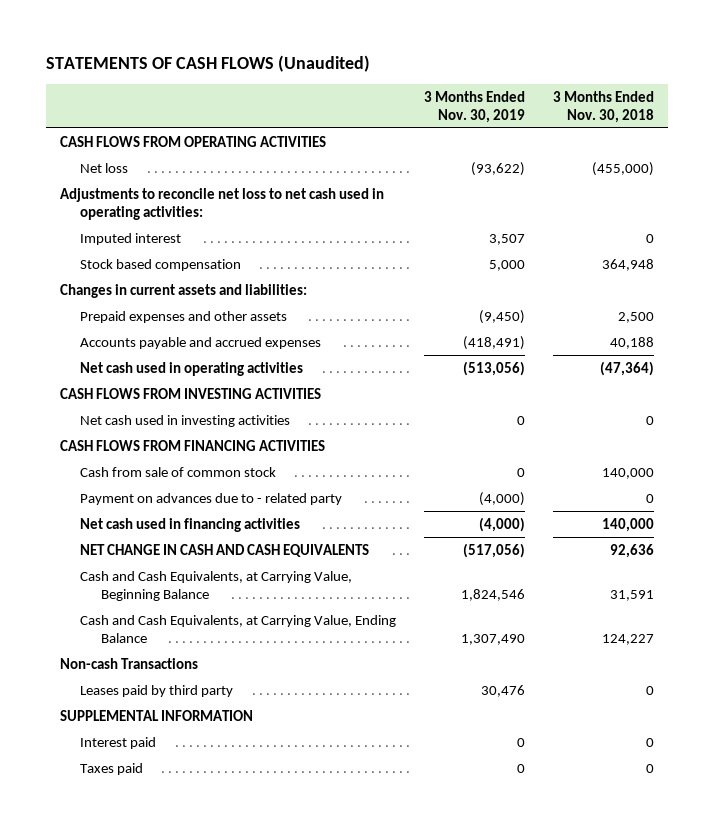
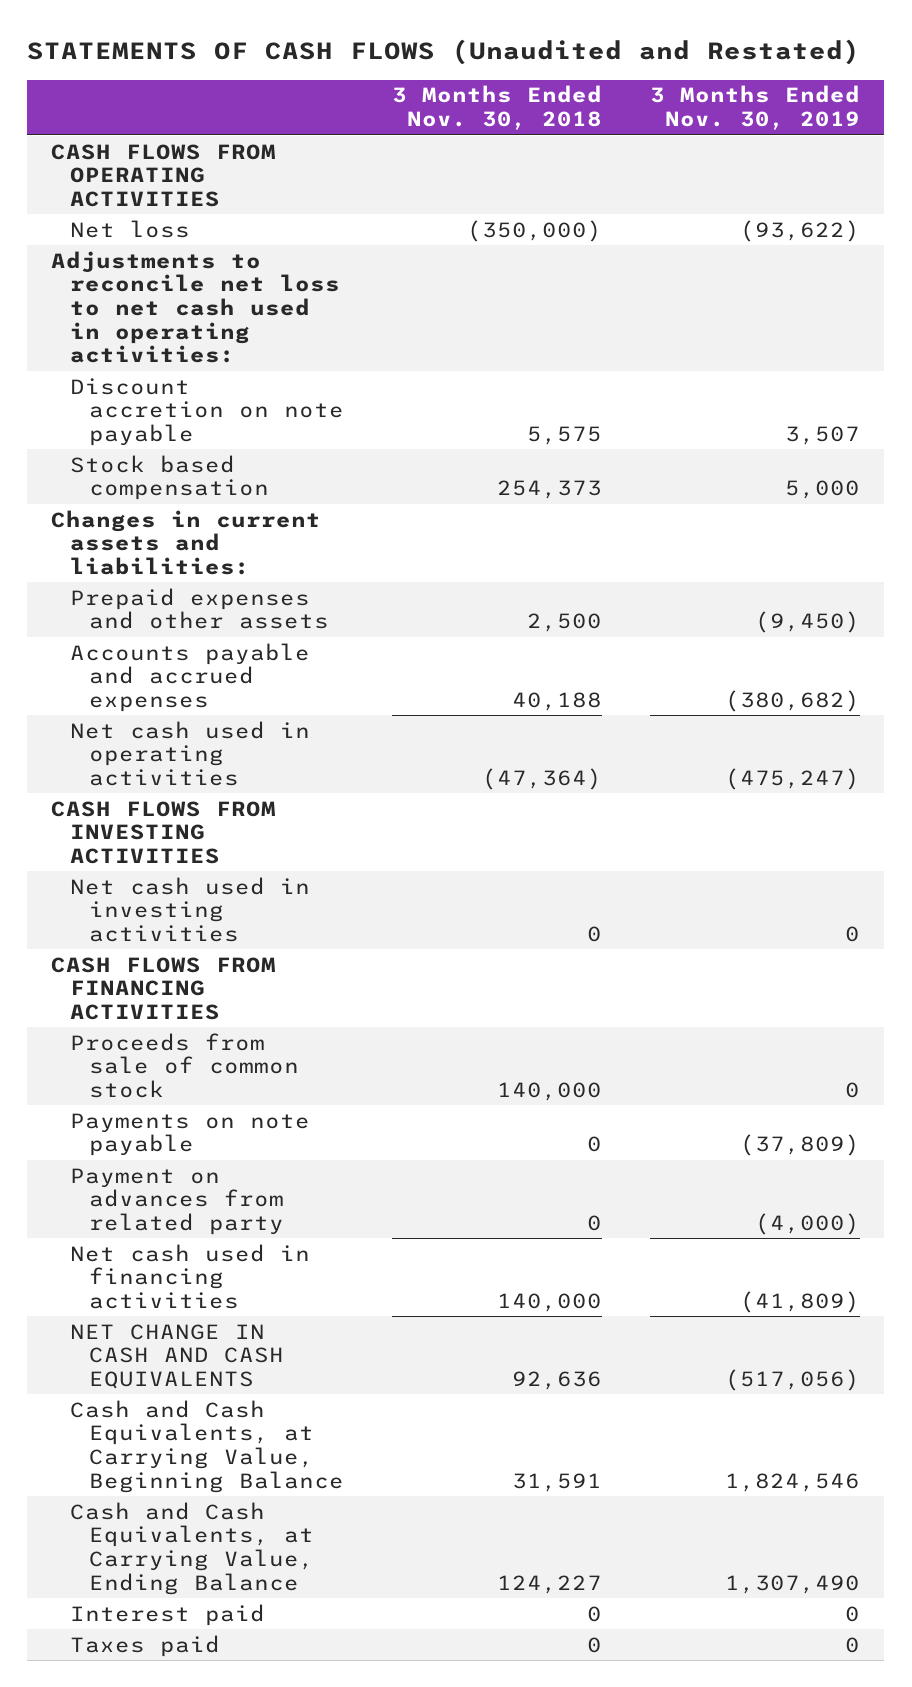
[45,54,370,72] STATEMENTS OF CASH FLOWS (Unaudited) -> [27,39,861,66] STATEMENTS OF CASH FLOWS (Unaudited and Restated)
[591,162,654,177] (455,000) -> [466,219,602,242] (350,000)
[80,233,182,246] Imputed interest -> none
none -> [70,377,344,447] Discount accretion on note payable
[601,259,654,272] 364,948 -> [496,480,602,500] 254,373
[463,336,526,351] (418,491) -> [725,690,861,713] (380,682)
[463,361,526,377] (513,056) -> [725,768,861,791] (475,247)
[80,467,277,478] Cash from sale of common stock -> [70,1032,299,1099] Proceeds from sale of common stock
[80,493,343,506] Payment on advances due to - related party -> [70,1112,311,1157] Payments on note payable
[479,492,526,507] (4,000) -> [740,1134,861,1157] (37,809)
none -> [70,1167,284,1236] Payment on advances from related party
[479,517,526,533] (4,000) -> [740,1291,861,1314] (41,809)
[59,658,198,670] Non-cash Transactions -> none
[80,685,234,698] Leases paid by third party -> none
[59,710,253,722] SUPPLEMENTAL INFORMATION -> none

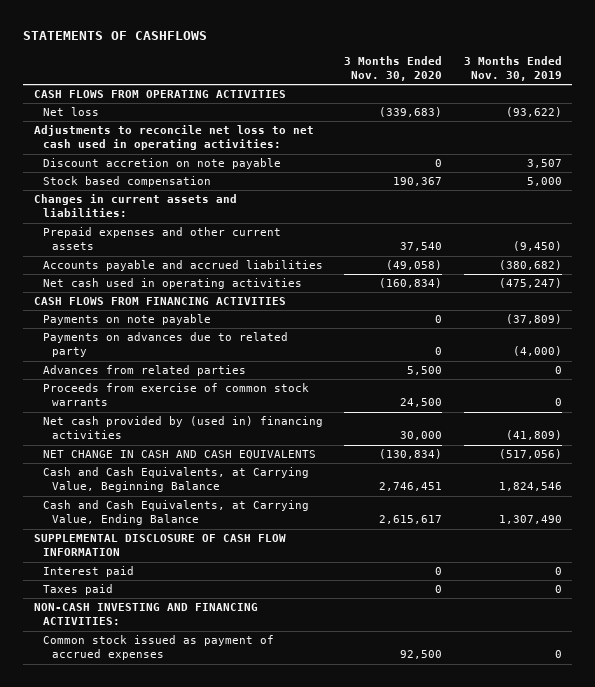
[27,39,861,66] STATEMENTS OF CASH FLOWS (Unaudited and Restated) -> [23,31,208,41] STATEMENTS OF CASHFLOWS
[391,85,602,131] 3 Months Ended Nov. 30, 2018 -> none
none -> [344,55,443,81] 3 Months Ended Nov. 30, 2020
[70,587,329,630] Prepaid expenses and other assets -> [42,227,281,251] Prepaid expenses and other current assets
[70,642,311,713] Accounts payable and accrued expenses -> [42,260,323,272] Accounts payable and accrued liabilities
[51,800,277,865] CASH FLOWS FROM INVESTING ACTIVITIES -> none
[70,876,311,943] Net cash used in investing activities -> none
[70,1032,299,1099] Proceeds from sale of common stock -> none
[70,1167,284,1236] Payment on advances from related party -> [42,332,288,358] Payments on advances due to related party
none -> [42,365,246,377] Advances from related parties
none -> [42,383,309,407] Proceeds from exercise of common stock warrants
[70,1243,311,1310] Net cash used in financing activities -> [42,416,323,440] Net cash provided by (used in) financing activities
none -> [33,534,286,557] SUPPLEMENTAL DISCLOSURE OF CASH FLOW INFORMATION
none -> [33,603,258,626] NON-CASH INVESTING AND FINANCING ACTIVITIES:
none -> [42,635,274,661] Common stock issued as payment of accrued expenses

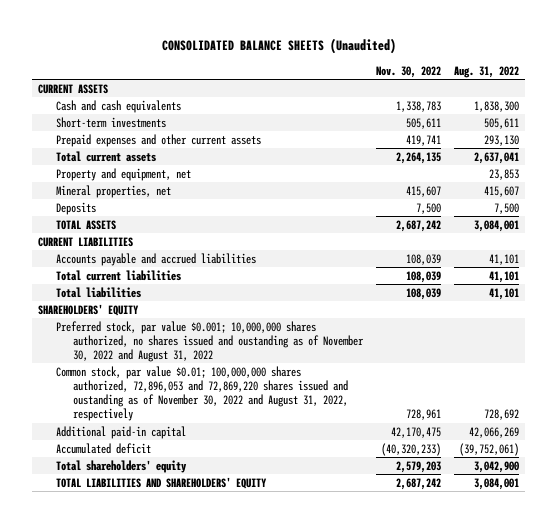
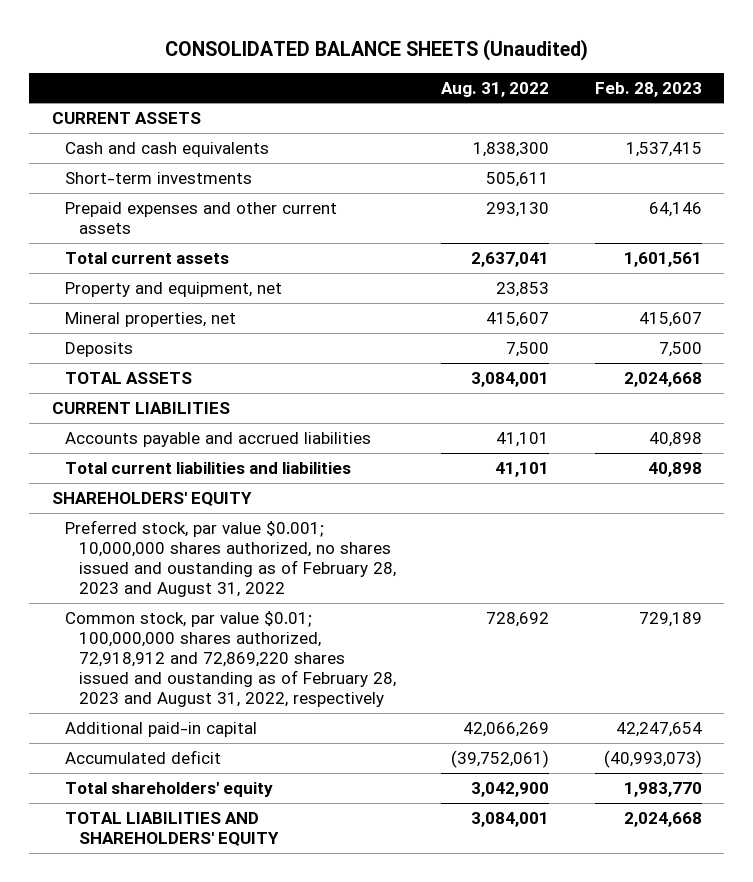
[376,65,442,78] Nov. 30, 2022 -> none
none -> [594,81,702,97] Feb. 28, 2023
[55,286,141,298] Total liabilities -> none
[55,269,181,281] Total current liabilities -> [65,461,352,474] Total current liabilities and liabilities
[55,320,365,363] Preferred stock, par value $0.001; 10,000,000 shares authorized, no shares issued and oustanding as of November 30, 2022 and August 31, 2022 -> [65,519,396,597] Preferred stock, par value $0.001; 10,000,000 shares authorized, no shares issued and oustanding as of February 28, 2023 and August 31, 2022
[55,365,349,422] Common stock, par value $0.01; 100,000,000 shares authorized, 72,896,053 and 72,869,220 shares issued and oustanding as of November 30, 2022 and August 31, 2022, respectively -> [65,610,396,707] Common stock, par value $0.01; 100,000,000 shares authorized, 72,918,912 and 72,869,220 shares issued and oustanding as of February 28, 2023 and August 31, 2022, respectively

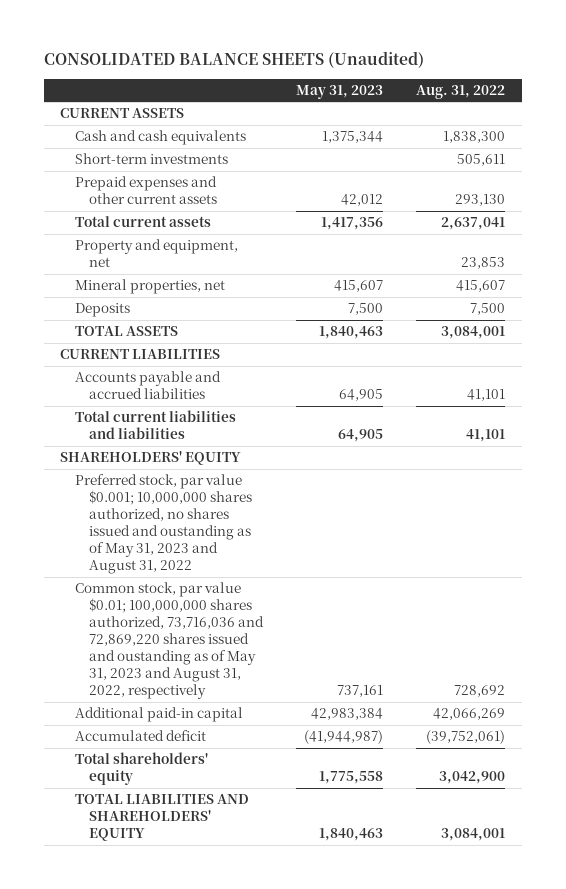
[594,81,702,97] Feb. 28, 2023 -> none
none -> [296,84,384,99] May 31, 2023
[65,519,396,597] Preferred stock, par value $0.001; 10,000,000 shares authorized, no shares issued and oustanding as of February 28, 2023 and August 31, 2022 -> [74,474,253,575] Preferred stock, par value $0.001; 10,000,000 shares authorized, no shares issued and oustanding as of May 31, 2023 and August 31, 2022
[65,610,396,707] Common stock, par value $0.01; 100,000,000 shares authorized, 72,918,912 and 72,869,220 shares issued and oustanding as of February 28, 2023 and August 31, 2022, respectively -> [74,582,265,700] Common stock, par value $0.01; 100,000,000 shares authorized, 73,716,036 and 72,869,220 shares issued and oustanding as of May 31, 2023 and August 31, 2022, respectively

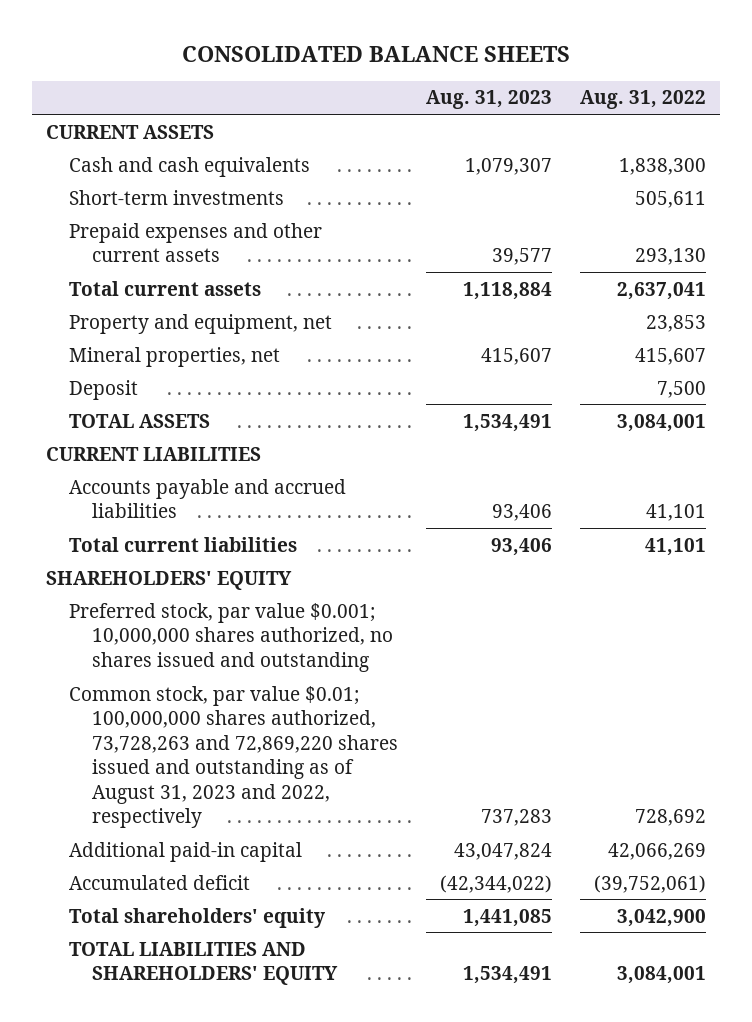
[43,51,424,69] CONSOLIDATED BALANCE SHEETS (Unaudited) -> [182,45,571,62] CONSOLIDATED BALANCE SHEETS
[296,84,384,99] May 31, 2023 -> none
none -> [425,90,552,110] Aug. 31, 2023
[74,303,130,318] Deposits -> [69,379,139,400] Deposit
[74,410,236,440] Total current liabilities and liabilities -> [69,536,298,552] Total current liabilities
[74,474,253,575] Preferred stock, par value $0.001; 10,000,000 shares authorized, no shares issued and oustanding as of May 31, 2023 and August 31, 2022 -> [69,602,393,672] Preferred stock, par value $0.001; 10,000,000 shares authorized, no shares issued and outstanding
[74,582,265,700] Common stock, par value $0.01; 100,000,000 shares authorized, 73,716,036 and 72,869,220 shares issued and oustanding as of May 31, 2023 and August 31, 2022, respectively -> [69,685,398,829] Common stock, par value $0.01; 100,000,000 shares authorized, 73,728,263 and 72,869,220 shares issued and outstanding as of August 31, 2023 and 2022, respectively

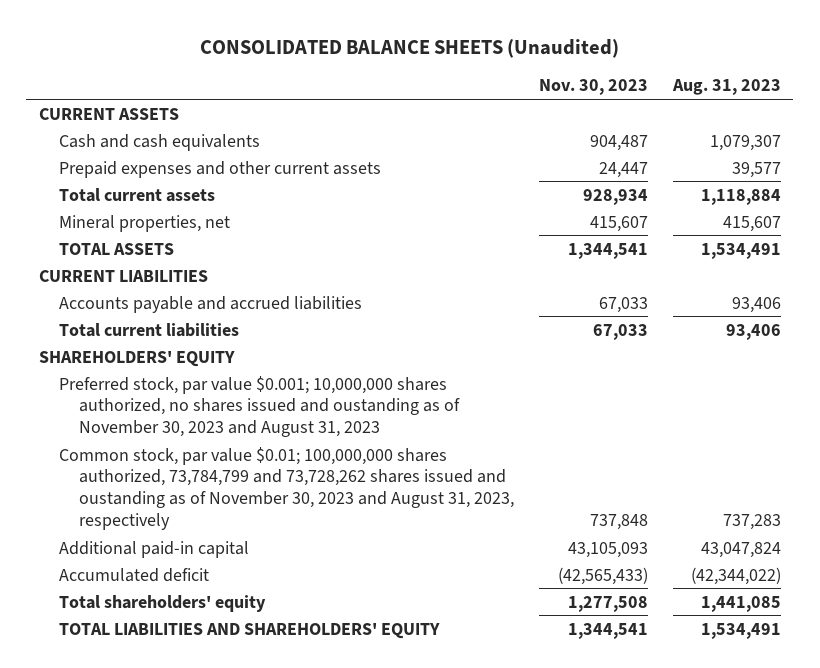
[182,45,571,62] CONSOLIDATED BALANCE SHEETS -> [199,39,619,59] CONSOLIDATED BALANCE SHEETS (Unaudited)
[579,90,706,110] Aug. 31, 2022 -> none
none -> [539,79,649,96] Nov. 30, 2023
[69,189,285,205] Short-term investments -> none
[69,313,333,334] Property and equipment, net -> none
[69,379,139,400] Deposit -> none
[69,602,393,672] Preferred stock, par value $0.001; 10,000,000 shares authorized, no shares issued and outstanding -> [58,375,461,438] Preferred stock, par value $0.001; 10,000,000 shares authorized, no shares issued and oustanding as of November 30, 2023 and August 31, 2023
[69,685,398,829] Common stock, par value $0.01; 100,000,000 shares authorized, 73,728,263 and 72,869,220 shares issued and outstanding as of August 31, 2023 and 2022, respectively -> [58,446,515,530] Common stock, par value $0.01; 100,000,000 shares authorized, 73,784,799 and 73,728,262 shares issued and oustanding as of November 30, 2023 and August 31, 2023, respectively

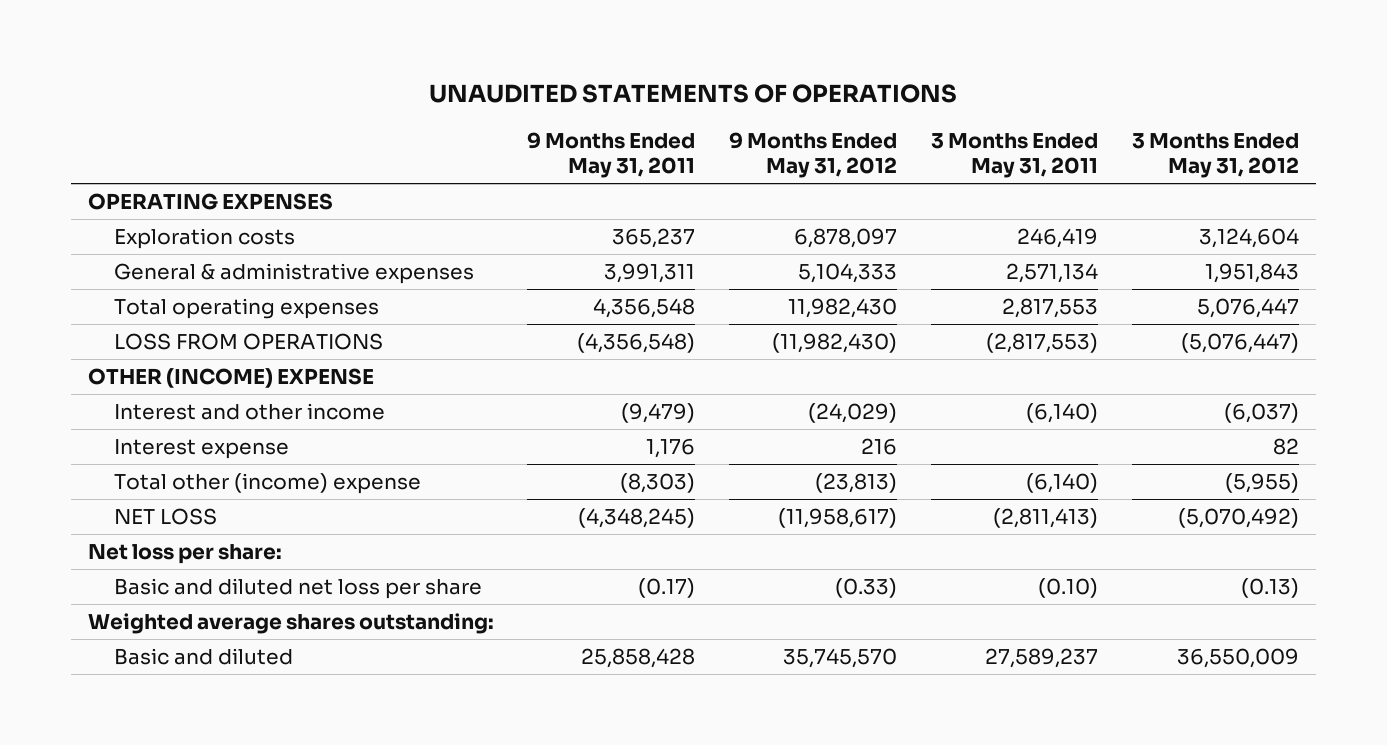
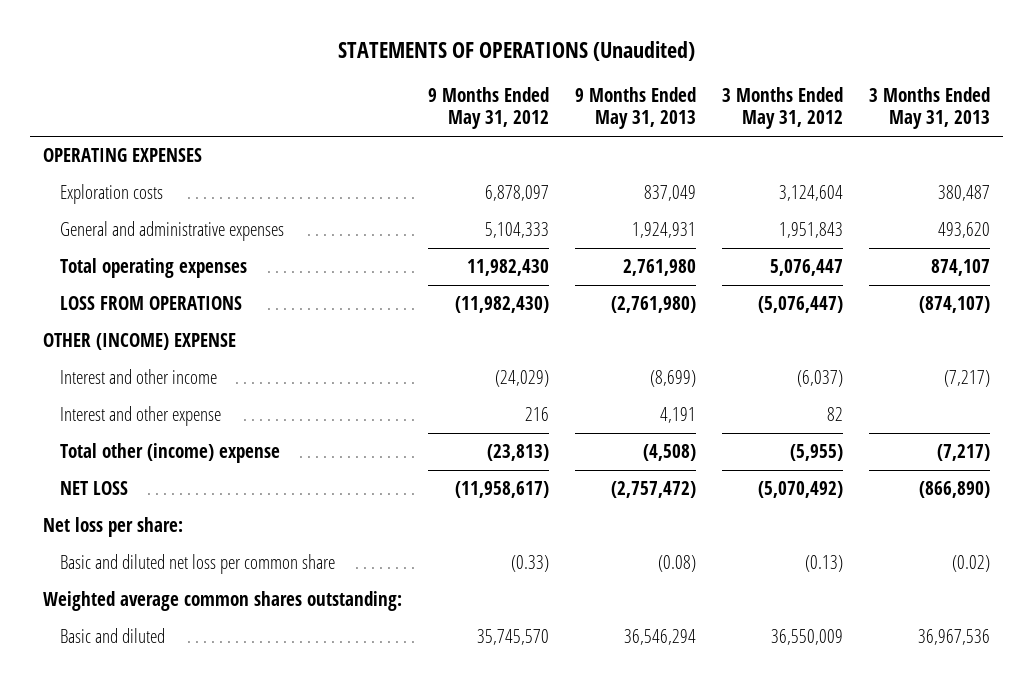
[429,84,958,104] UNAUDITED STATEMENTS OF OPERATIONS -> [338,41,696,62] STATEMENTS OF OPERATIONS (Unaudited)
[527,131,696,179] 9 Months Ended May 31, 2011 -> none
[931,132,1099,179] 3 Months Ended May 31, 2011 -> none
none -> [574,86,696,130] 9 Months Ended May 31, 2013
none -> [868,86,990,130] 3 Months Ended May 31, 2013
[113,263,474,285] General & administrative expenses -> [59,221,284,242] General and administrative expenses
[113,439,289,460] Interest expense -> [59,406,221,427] Interest and other expense
[113,578,482,600] Basic and diluted net loss per share -> [59,554,335,575] Basic and diluted net loss per common share
[87,613,494,635] Weighted average shares outstanding: -> [42,591,402,612] Weighted average common shares outstanding:

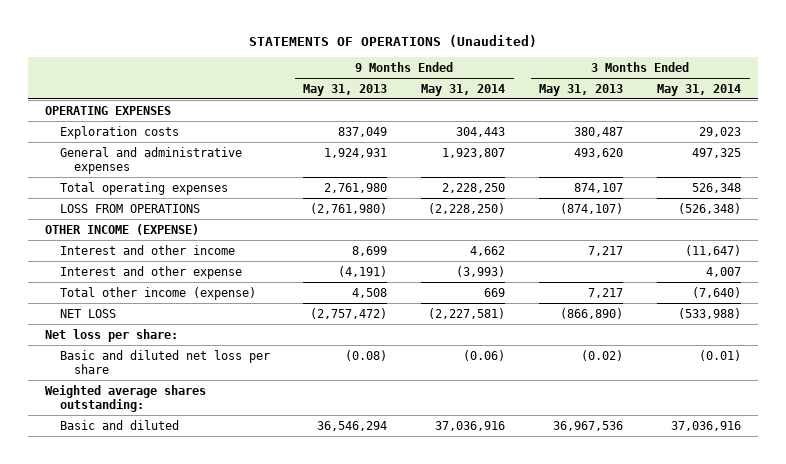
[427,86,549,130] 9 Months Ended May 31, 2012 -> none
[721,86,843,130] 3 Months Ended May 31, 2012 -> none
none -> [421,83,506,96] May 31, 2014
none -> [657,83,742,96] May 31, 2014
[42,333,236,351] OTHER (INCOME) EXPENSE -> [45,223,200,235] OTHER INCOME (EXPENSE)
[649,370,696,388] (8,699) -> [352,245,388,256] 8,699
[943,370,990,388] (7,217) -> [588,245,624,256] 7,217
[659,407,696,424] 4,191 -> [338,265,388,277] (4,191)
[59,443,280,464] Total other (income) expense -> [59,286,256,300] Total other income (expense)
[642,444,696,462] (4,508) -> [352,287,388,298] 4,508
[936,444,990,462] (7,217) -> [588,287,624,298] 7,217
[59,554,335,575] Basic and diluted net loss per common share -> [59,349,270,375] Basic and diluted net loss per share
[42,591,402,612] Weighted average common shares outstanding: -> [45,384,207,413] Weighted average shares outstanding:

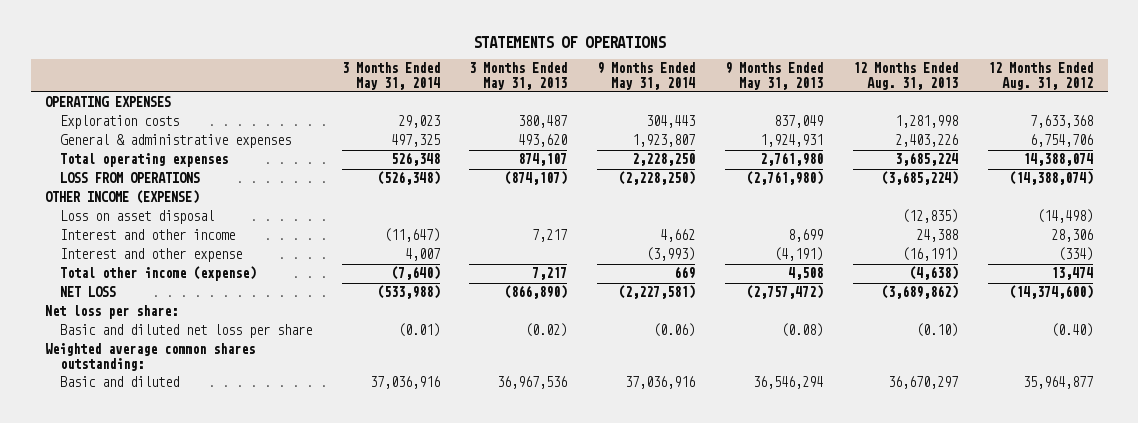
[249,34,538,47] STATEMENTS OF OPERATIONS (Unaudited) -> [473,35,667,48] STATEMENTS OF OPERATIONS
none -> [852,62,958,90] 12 Months Ended Aug. 31, 2013
none -> [987,62,1093,90] 12 Months Ended Aug. 31, 2012
[59,146,242,175] General and administrative expenses -> [59,134,291,149] General & administrative expenses
none -> [59,210,214,225] Loss on asset disposal
[45,384,207,413] Weighted average shares outstanding: -> [45,343,256,371] Weighted average common shares outstanding:

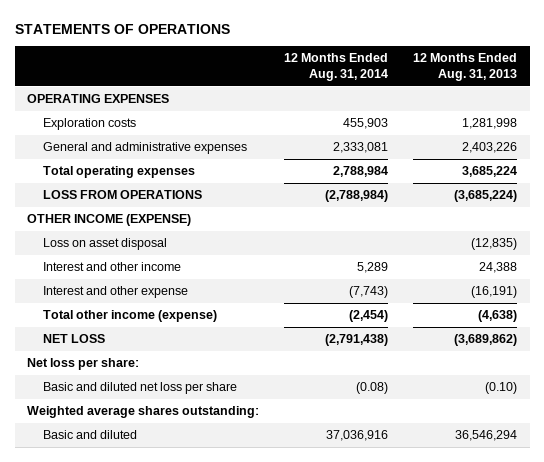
[341,62,440,90] 3 Months Ended May 31, 2014 -> none
[469,62,568,90] 3 Months Ended May 31, 2013 -> none
[597,62,696,90] 9 Months Ended May 31, 2014 -> none
[725,62,824,90] 9 Months Ended May 31, 2013 -> none
[987,62,1093,90] 12 Months Ended Aug. 31, 2012 -> none
none -> [284,53,389,81] 12 Months Ended Aug. 31, 2014
[59,134,291,149] General & administrative expenses -> [43,142,248,155] General and administrative expenses
[45,343,256,371] Weighted average common shares outstanding: -> [27,406,260,419] Weighted average shares outstanding:
[887,376,958,390] 36,670,297 -> [455,430,518,442] 36,546,294

